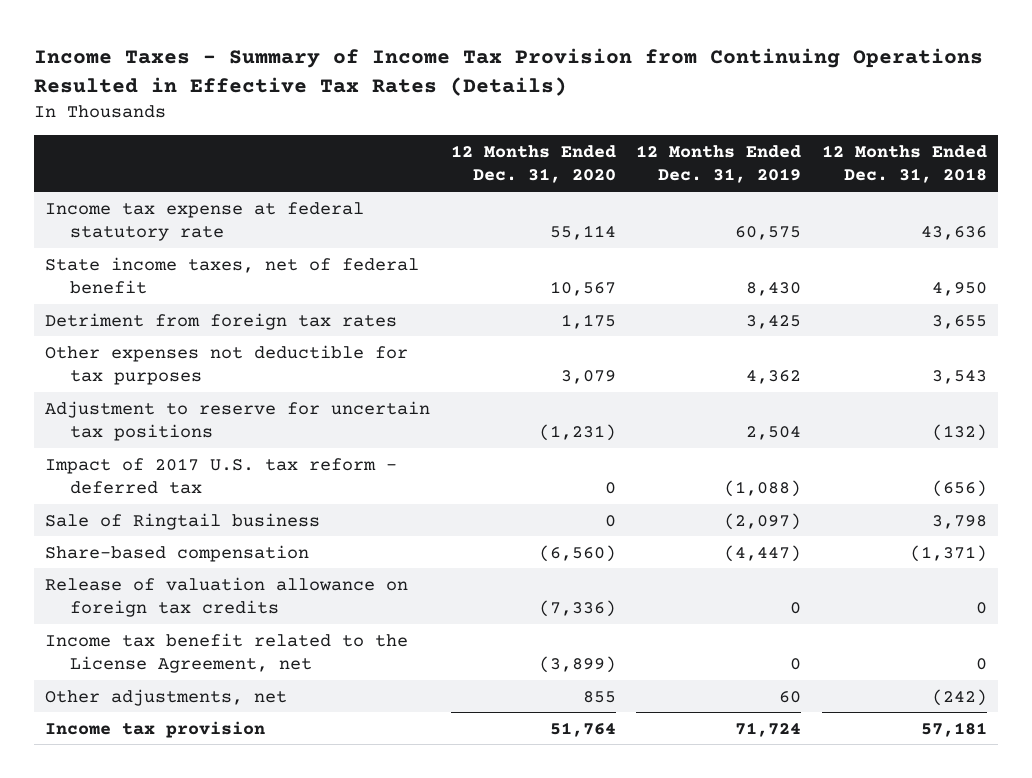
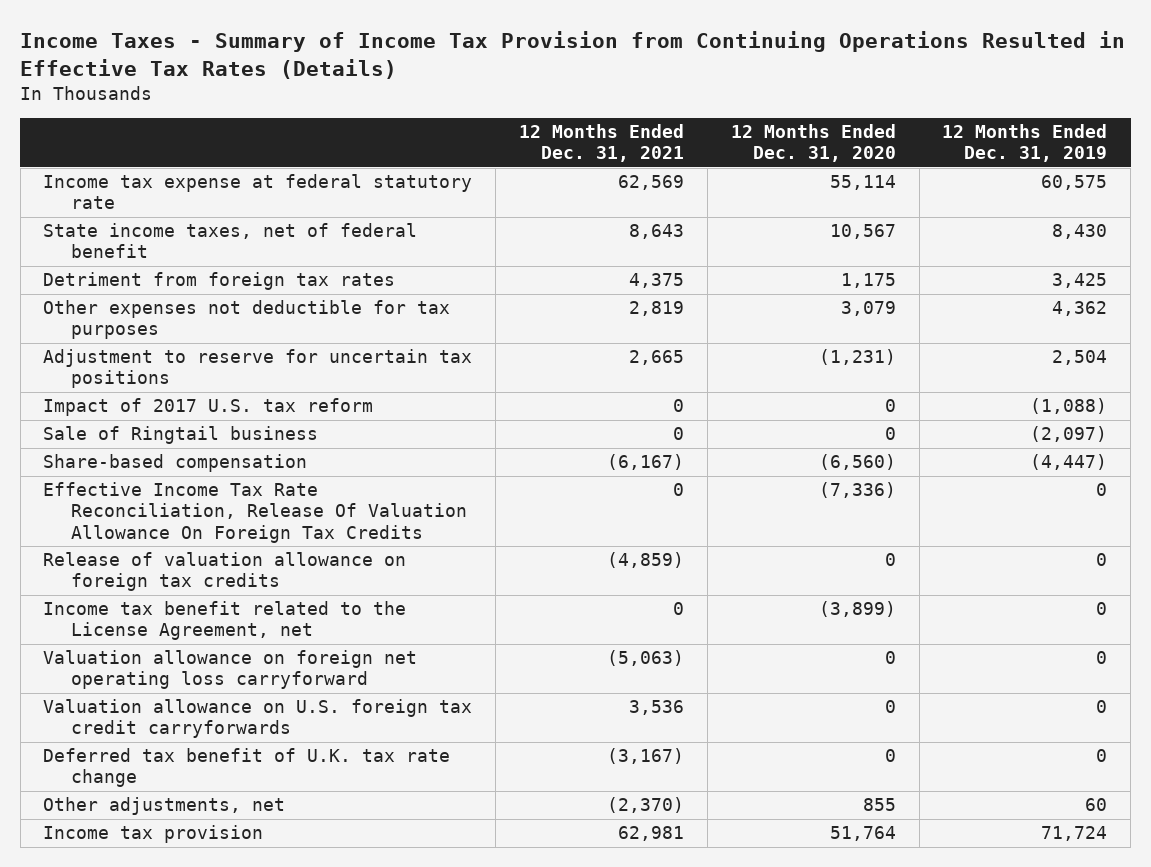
[822,144,988,184] 12 Months Ended Dec. 31, 2018 -> none
none -> [519,124,685,163] 12 Months Ended Dec. 31, 2021
[44,457,397,495] Impact of 2017 U.S. tax reform - deferred tax -> [43,398,374,417] Impact of 2017 U.S. tax reform
none -> [43,482,468,543] Effective Income Tax Rate Reconciliation, Release Of Valuation Allowance On Foreign Tax Credits
[538,600,616,618] (7,336) -> [884,553,896,567] 0
none -> [43,650,418,690] Valuation allowance on foreign net operating loss carryforward
none -> [43,699,473,739] Valuation allowance on U.S. foreign tax credit carryforwards
none -> [43,748,451,788] Deferred tax benefit of U.K. tax rate change

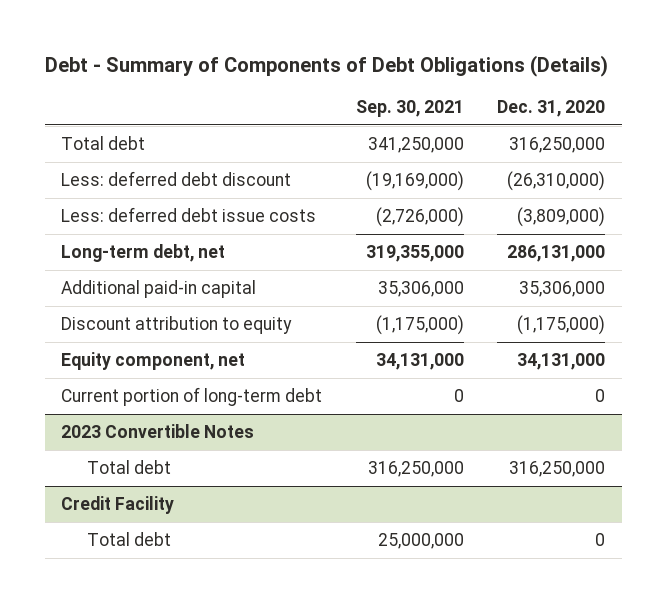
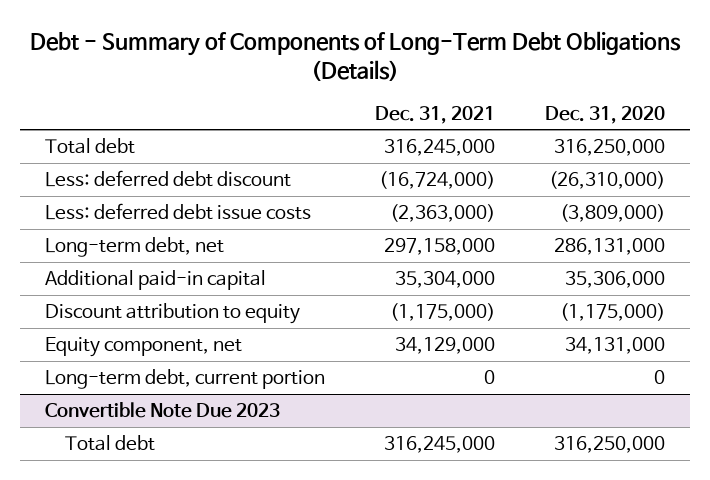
[44,54,608,77] Debt - Summary of Components of Debt Obligations (Details) -> [29,30,681,81] Debt - Summary of Components of Long-Term Debt Obligations (Details)
[355,100,464,118] Sep. 30, 2021 -> none
none -> [374,105,495,124] Dec. 31, 2021
[61,386,323,406] Current portion of long-term debt -> [44,369,325,390] Long-term debt, current portion
[61,423,255,438] 2023 Convertible Notes -> [44,402,280,419] Convertible Note Due 2023
[61,495,175,514] Credit Facility -> none
[87,531,172,546] Total debt -> none

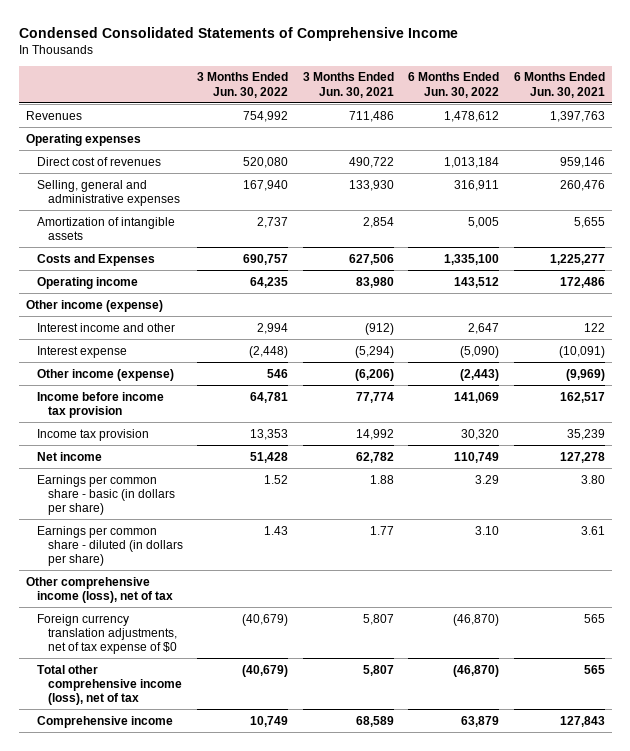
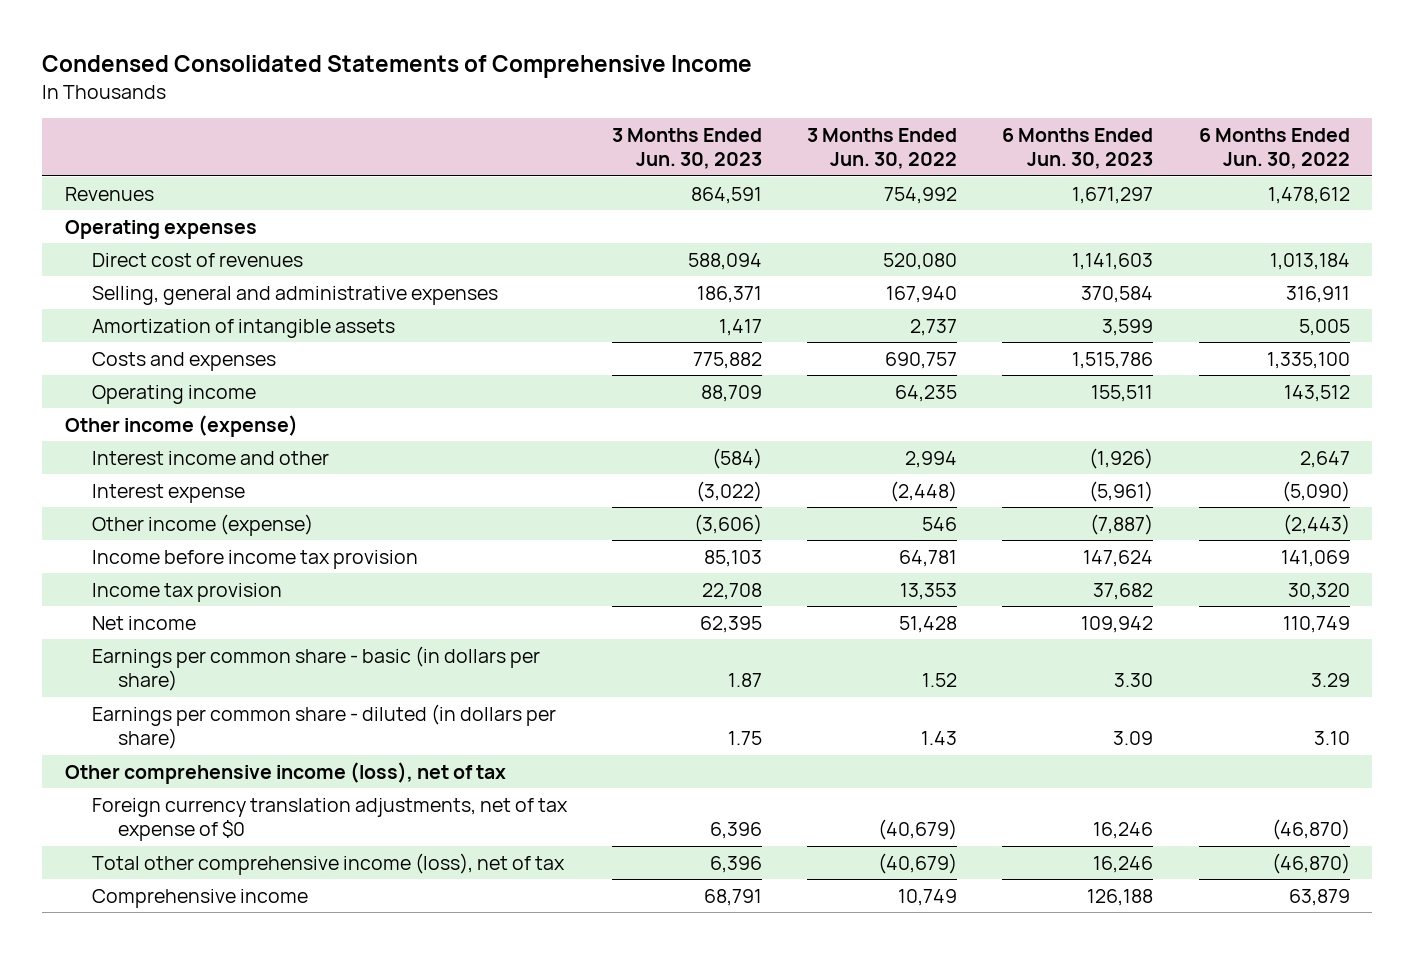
[302,72,394,98] 3 Months Ended Jun. 30, 2021 -> none
[513,72,605,98] 6 Months Ended Jun. 30, 2021 -> none
none -> [611,127,762,170] 3 Months Ended Jun. 30, 2023
none -> [1002,127,1154,170] 6 Months Ended Jun. 30, 2023
[37,253,156,266] Costs and Expenses -> [91,351,276,371] Costs and expenses

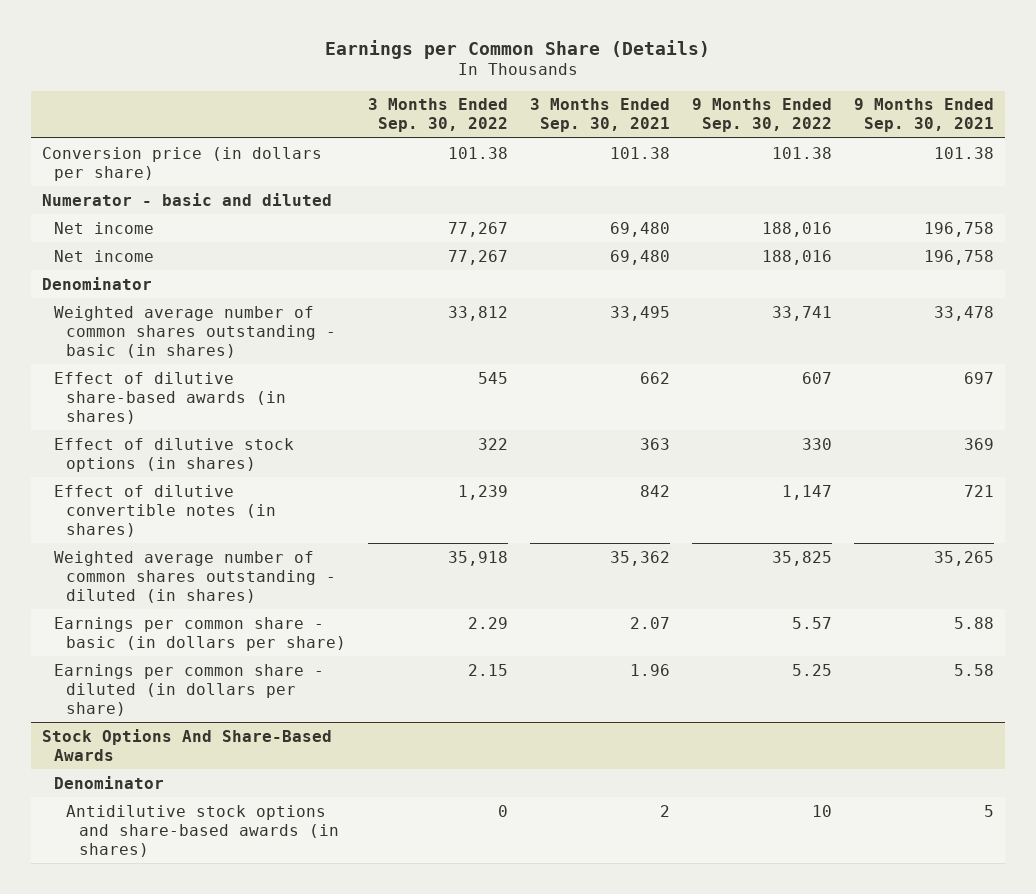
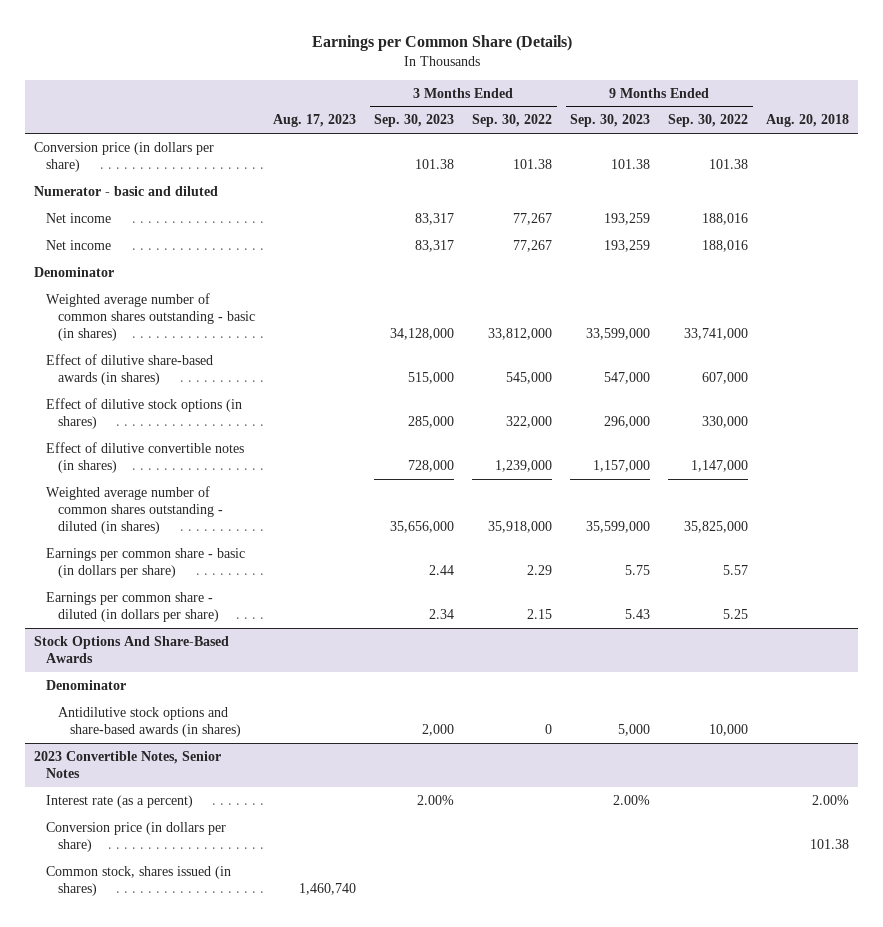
[530,98,671,133] 3 Months Ended Sep. 30, 2021 -> none
[854,98,995,133] 9 Months Ended Sep. 30, 2021 -> none
none -> [273,114,357,128] Aug. 17, 2023
none -> [374,114,455,128] Sep. 30, 2023
none -> [570,114,651,128] Sep. 30, 2023
none -> [766,114,850,128] Aug. 20, 2018
[448,305,509,321] 33,812 -> [488,327,553,340] 33,812,000
[772,305,833,321] 33,741 -> [684,327,749,340] 33,741,000
[478,371,509,384] 545 -> [506,371,553,384] 545,000
[802,371,833,384] 607 -> [702,371,749,384] 607,000
[478,437,509,450] 322 -> [506,415,553,428] 322,000
[802,437,833,450] 330 -> [702,415,749,428] 330,000
[458,484,509,500] 1,239 -> [495,459,553,472] 1,239,000
[782,484,833,500] 1,147 -> [691,459,749,472] 1,147,000
[448,550,509,566] 35,918 -> [488,520,553,533] 35,918,000
[772,550,833,566] 35,825 -> [684,520,749,533] 35,825,000
[812,804,833,817] 10 -> [709,723,749,736] 10,000
none -> [34,750,222,778] 2023 Convertible Notes, Senior Notes
none -> [46,794,194,808] Interest rate (as a percent)
none -> [46,821,227,852] Conversion price (in dollars per share)
none -> [46,865,232,896] Common stock, shares issued (in shares)

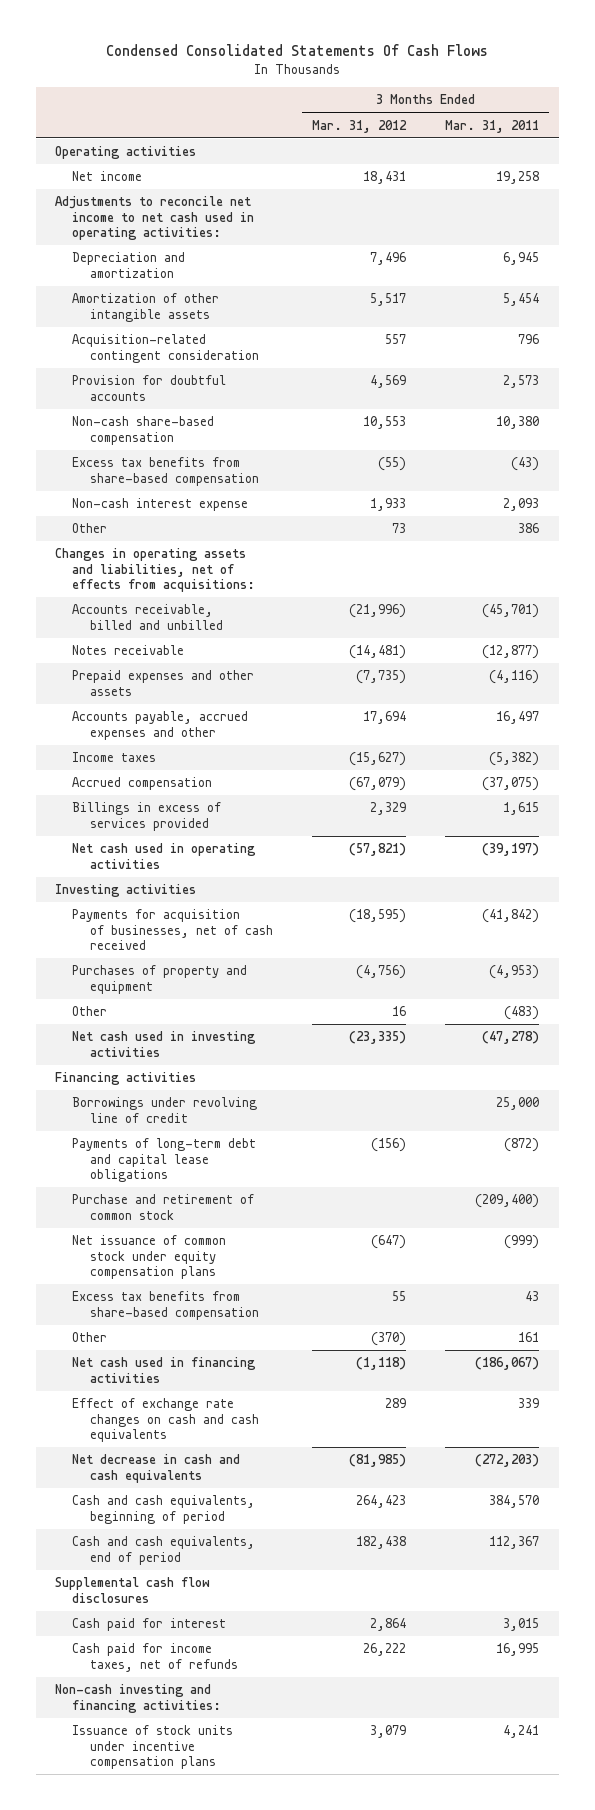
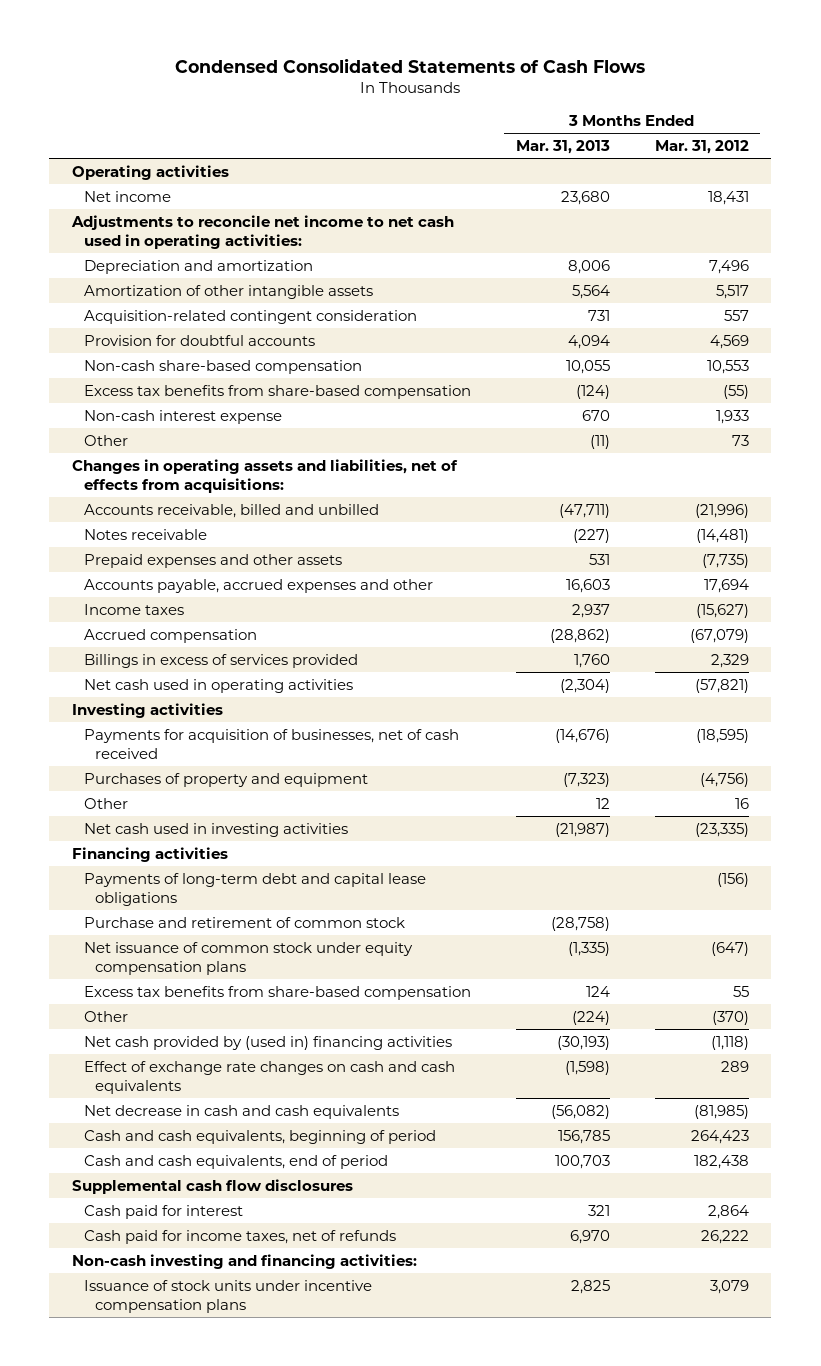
[106,43,489,56] Condensed Consolidated Statements Of Cash Flows -> [175,57,646,73] Condensed Consolidated Statements of Cash Flows
[445,119,540,133] Mar. 31, 2011 -> none
none -> [515,140,610,155] Mar. 31, 2013
[72,1097,258,1123] Borrowings under revolving line of credit -> none
[72,1357,257,1383] Net cash used in financing activities -> [83,1035,452,1050] Net cash provided by (used in) financing activities

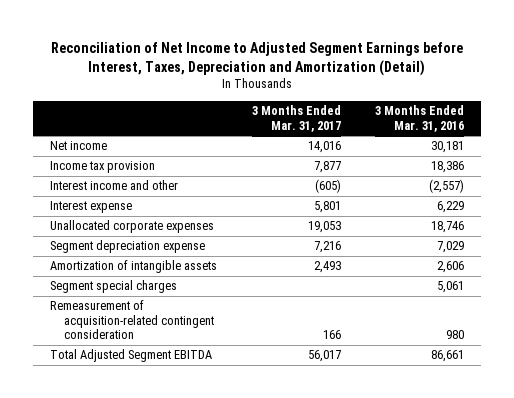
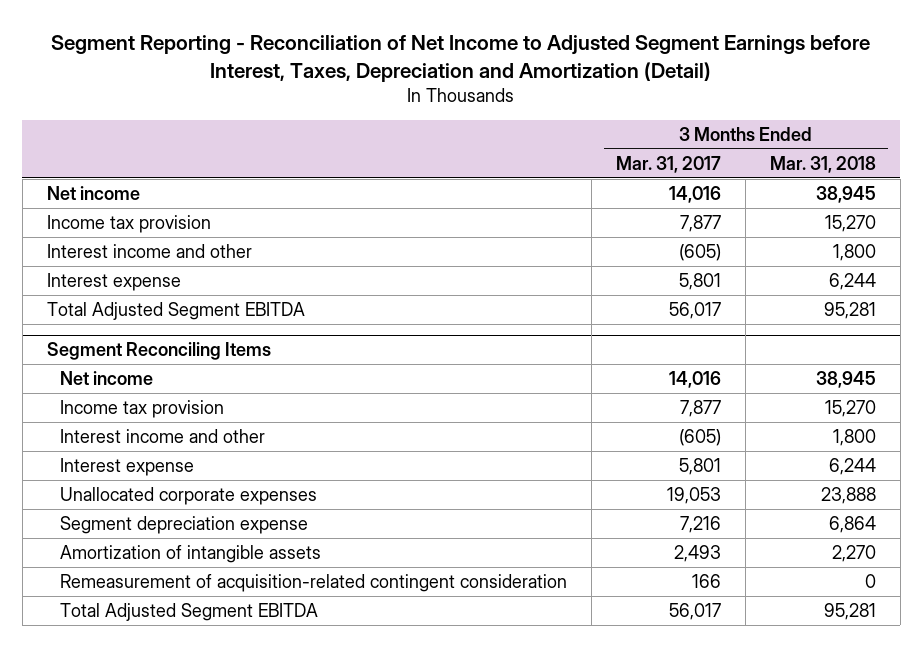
[51,41,464,76] Reconciliation of Net Income to Adjusted Segment Earnings before Interest, Taxes, Depreciation and Amortization (Detail) -> [51,35,871,82] Segment Reporting - Reconciliation of Net Income to Adjusted Segment Earnings before Interest, Taxes, Depreciation and Amortization (Detail)
[374,105,464,132] 3 Months Ended Mar. 31, 2016 -> none
none -> [769,155,876,173] Mar. 31, 2018
none -> [46,301,305,320] Total Adjusted Segment EBITDA
none -> [46,341,271,360] Segment Reconciling Items
none -> [60,370,154,385] Net income
none -> [60,399,225,418] Income tax provision
none -> [60,428,266,443] Interest income and other
none -> [60,457,195,476] Interest expense
[50,280,178,294] Segment special charges -> none

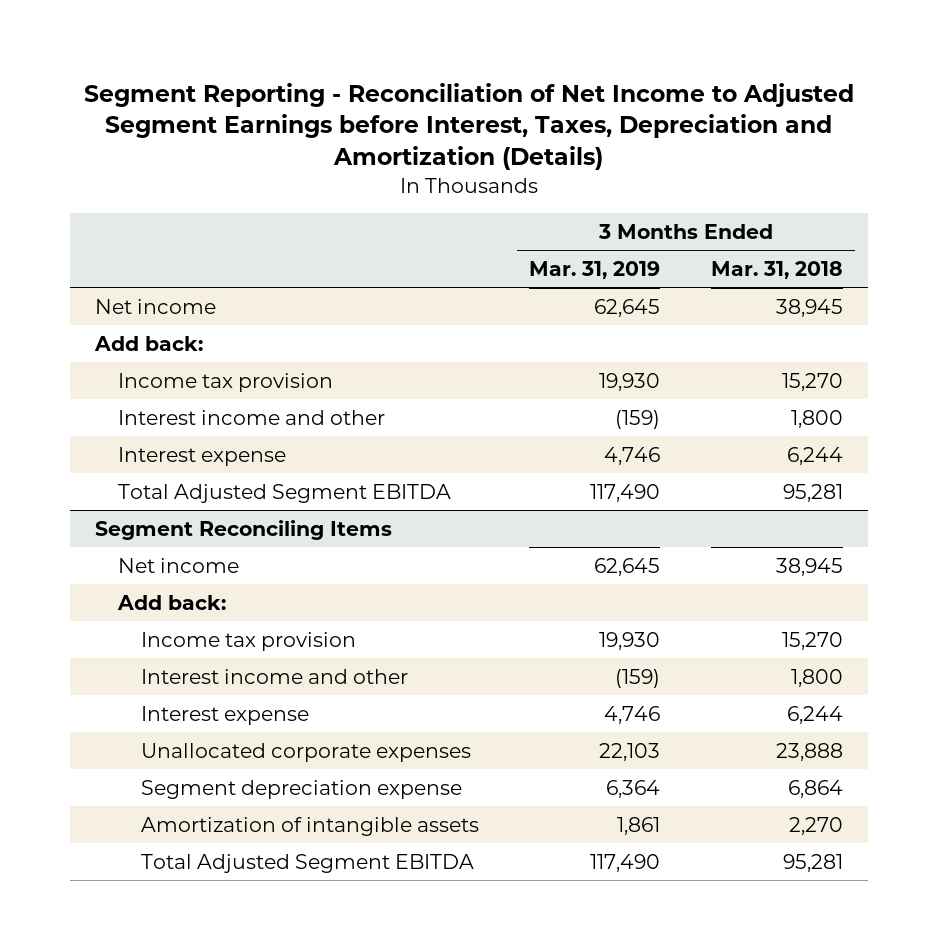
[51,35,871,82] Segment Reporting - Reconciliation of Net Income to Adjusted Segment Earnings before Interest, Taxes, Depreciation and Amortization (Detail) -> [83,82,854,171] Segment Reporting - Reconciliation of Net Income to Adjusted Segment Earnings before Interest, Taxes, Depreciation and Amortization (Details)
[616,155,722,173] Mar. 31, 2017 -> none
none -> [529,260,661,279] Mar. 31, 2019
none -> [94,335,204,351] Add back:
none -> [117,594,227,610] Add back:
[60,573,568,592] Remeasurement of acquisition-related contingent consideration -> none

